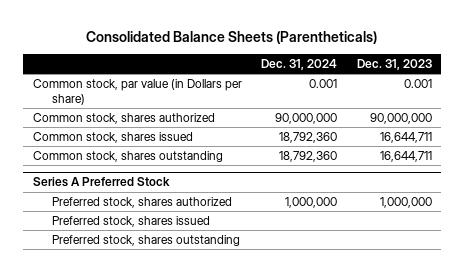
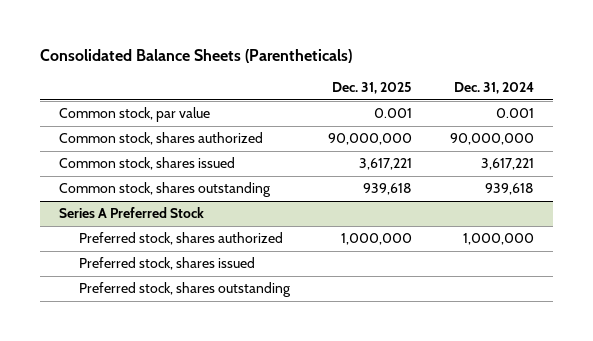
[356,58,432,70] Dec. 31, 2023 -> none
none -> [332,82,413,95] Dec. 31, 2025
[32,79,242,105] Common stock, par value (in Dollars per share) -> [58,107,210,123] Common stock, par value
[279,132,338,144] 18,792,360 -> [480,158,534,171] 3,617,221
[279,151,338,163] 18,792,360 -> [484,183,534,196] 939,618

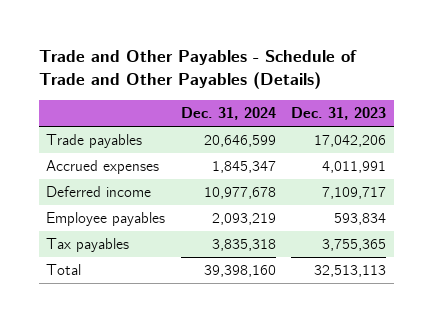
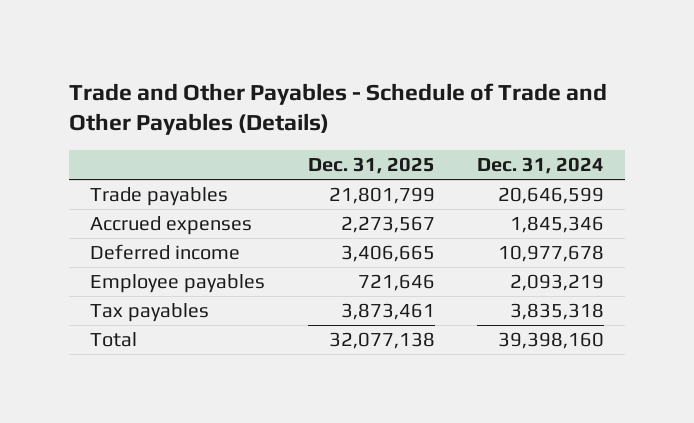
[291,107,387,121] Dec. 31, 2023 -> none
none -> [307,157,435,175] Dec. 31, 2025
[211,161,276,174] 1,845,347 -> [510,216,605,234] 1,845,346

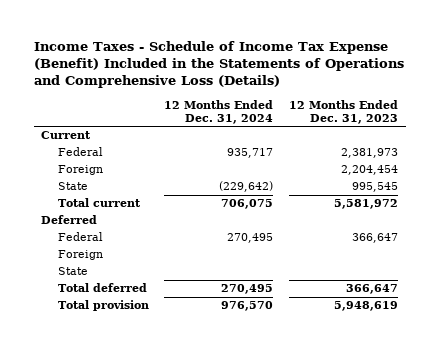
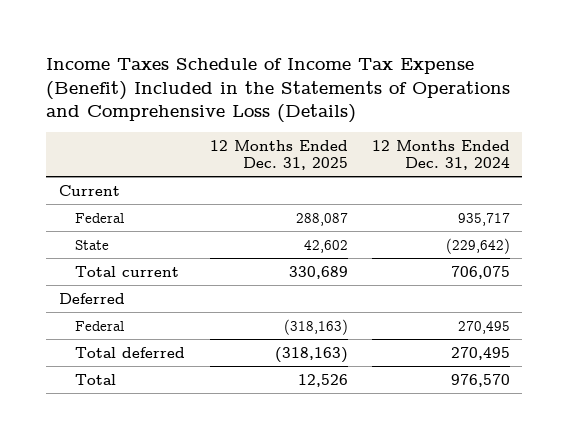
[33,40,404,89] Income Taxes - Schedule of Income Tax Expense (Benefit) Included in the Statements of Operations and Comprehensive Loss (Details) -> [46,57,511,124] Income Taxes Schedule of Income Tax Expense (Benefit) Included in the Statements of Operations and Comprehensive Loss (Details)
[289,99,399,124] 12 Months Ended Dec. 31, 2023 -> none
none -> [209,139,348,171] 12 Months Ended Dec. 31, 2025
[57,165,103,176] Foreign -> none
[57,250,103,261] Foreign -> none
[57,267,88,276] State -> none
[57,300,149,312] Total provision -> [75,373,117,385] Total

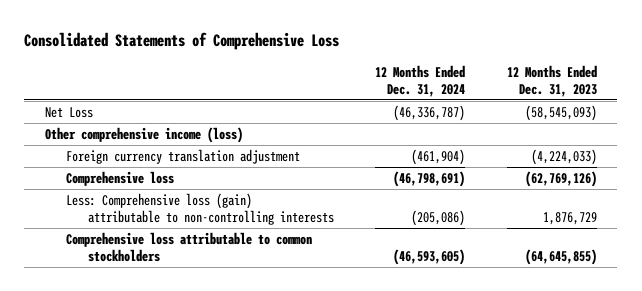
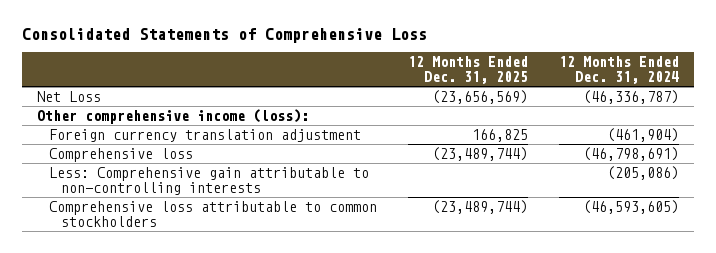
[506,64,597,97] 12 Months Ended Dec. 31, 2023 -> none
none -> [407,56,528,85] 12 Months Ended Dec. 31, 2025
[44,126,243,143] Other comprehensive income (loss) -> [36,109,309,125] Other comprehensive income (loss):
[66,192,334,226] Less: Comprehensive loss (gain) attributable to non-controlling interests -> [49,167,370,196] Less: Comprehensive gain attributable to non-controlling interests

